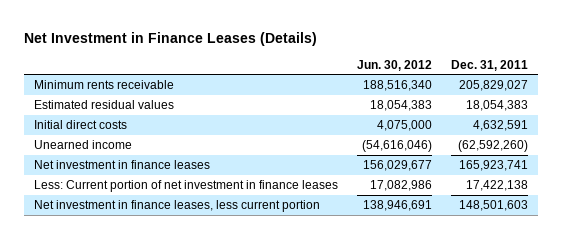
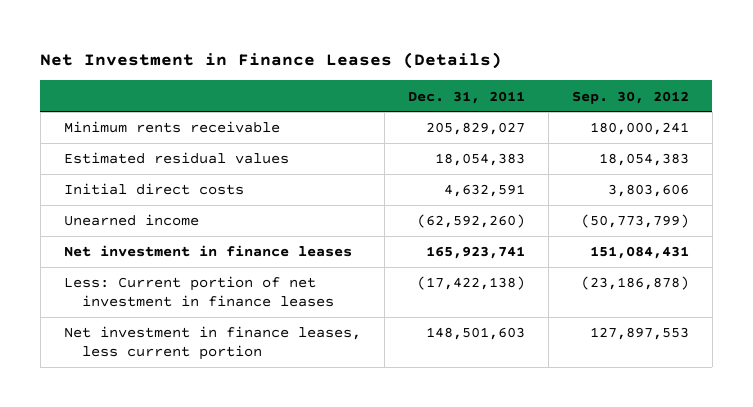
[356,59,432,71] Jun. 30, 2012 -> none
none -> [571,90,689,104] Sep. 30, 2012
[466,179,529,191] 17,422,138 -> [416,276,525,291] (17,422,138)

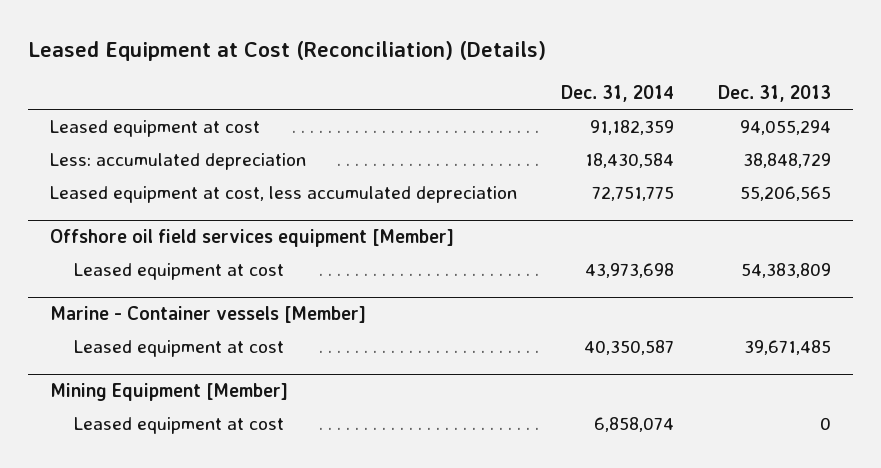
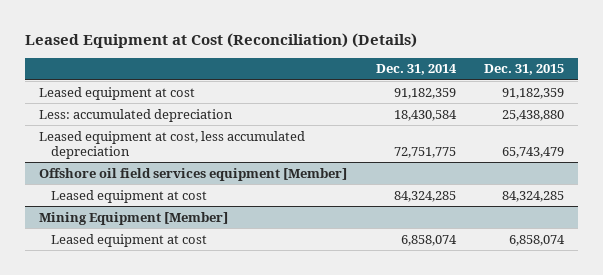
[718,85,832,103] Dec. 31, 2013 -> none
none -> [483,64,564,76] Dec. 31, 2015
[49,306,366,324] Marine - Container vessels [Member] -> none
[74,340,285,358] Leased equipment at cost -> none
[584,263,674,279] 43,973,698 -> [393,190,456,202] 84,324,285

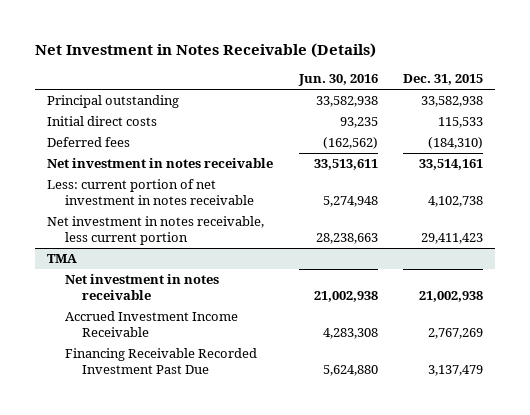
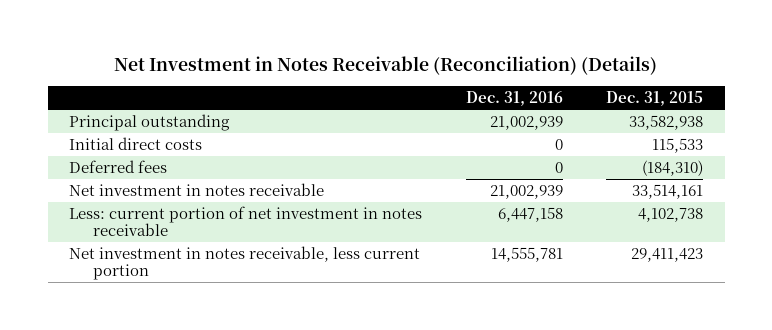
[34,43,376,59] Net Investment in Notes Receivable (Details) -> [114,56,658,76] Net Investment in Notes Receivable (Reconciliation) (Details)
[297,74,378,87] Jun. 30, 2016 -> none
none -> [465,91,563,107] Dec. 31, 2016
[47,254,78,264] TMA -> none
[64,274,219,301] Net investment in notes receivable -> none
[64,311,238,338] Accrued Investment Income Receivable -> none
[64,348,257,375] Financing Receivable Recorded Investment Past Due -> none

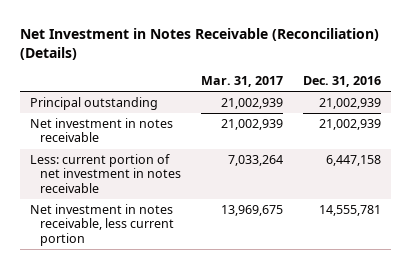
[606,91,704,107] Dec. 31, 2015 -> none
none -> [201,76,284,88] Mar. 31, 2017
[69,137,203,151] Initial direct costs -> none
[69,160,168,174] Deferred fees -> none

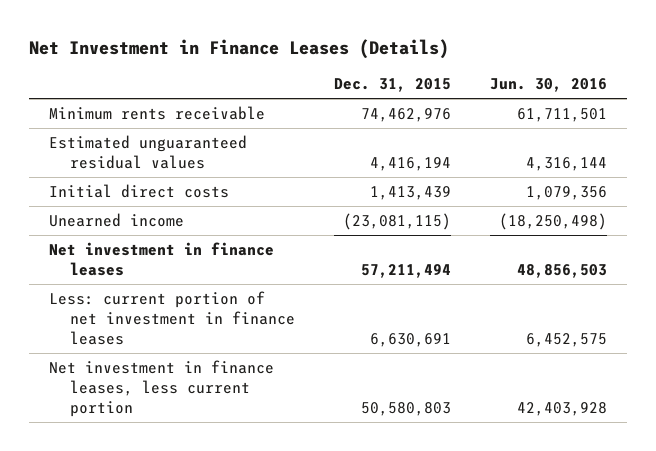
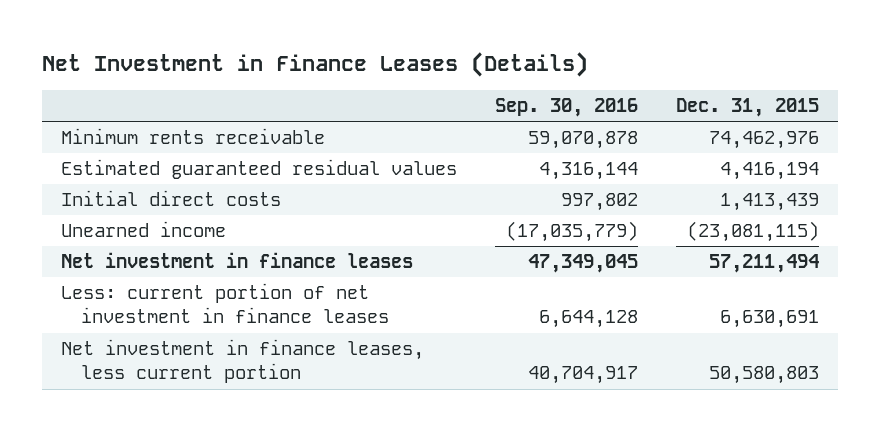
[490,78,608,93] Jun. 30, 2016 -> none
none -> [495,97,639,117] Sep. 30, 2016
[48,135,247,169] Estimated unguaranteed residual values -> [60,159,457,180] Estimated guaranteed residual values

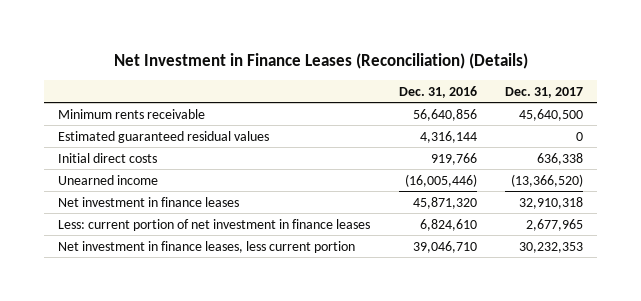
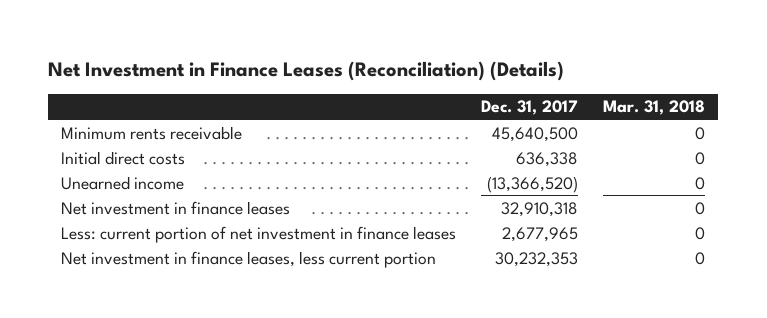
[398,85,477,98] Dec. 31, 2016 -> none
none -> [603,100,706,116] Mar. 31, 2018
[58,130,270,143] Estimated guaranteed residual values -> none

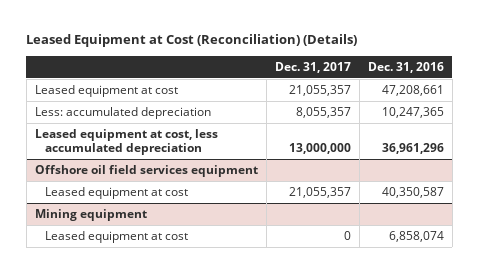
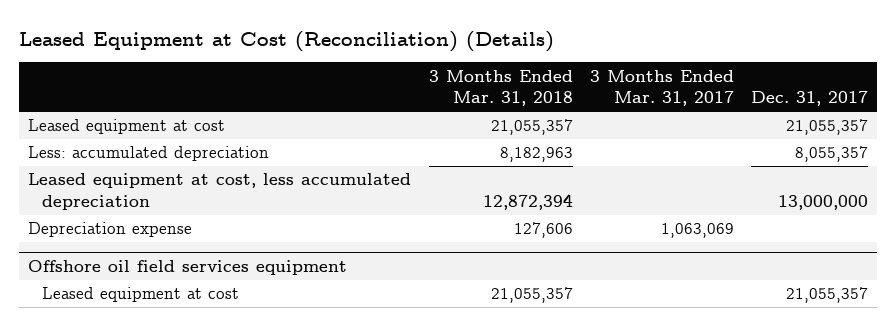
[367,61,444,73] Dec. 31, 2016 -> none
none -> [428,69,573,107] 3 Months Ended Mar. 31, 2018
none -> [589,69,734,107] 3 Months Ended Mar. 31, 2017
none -> [28,222,193,238] Depreciation expense
[34,209,147,222] Mining equipment -> none
[45,231,189,244] Leased equipment at cost -> none

